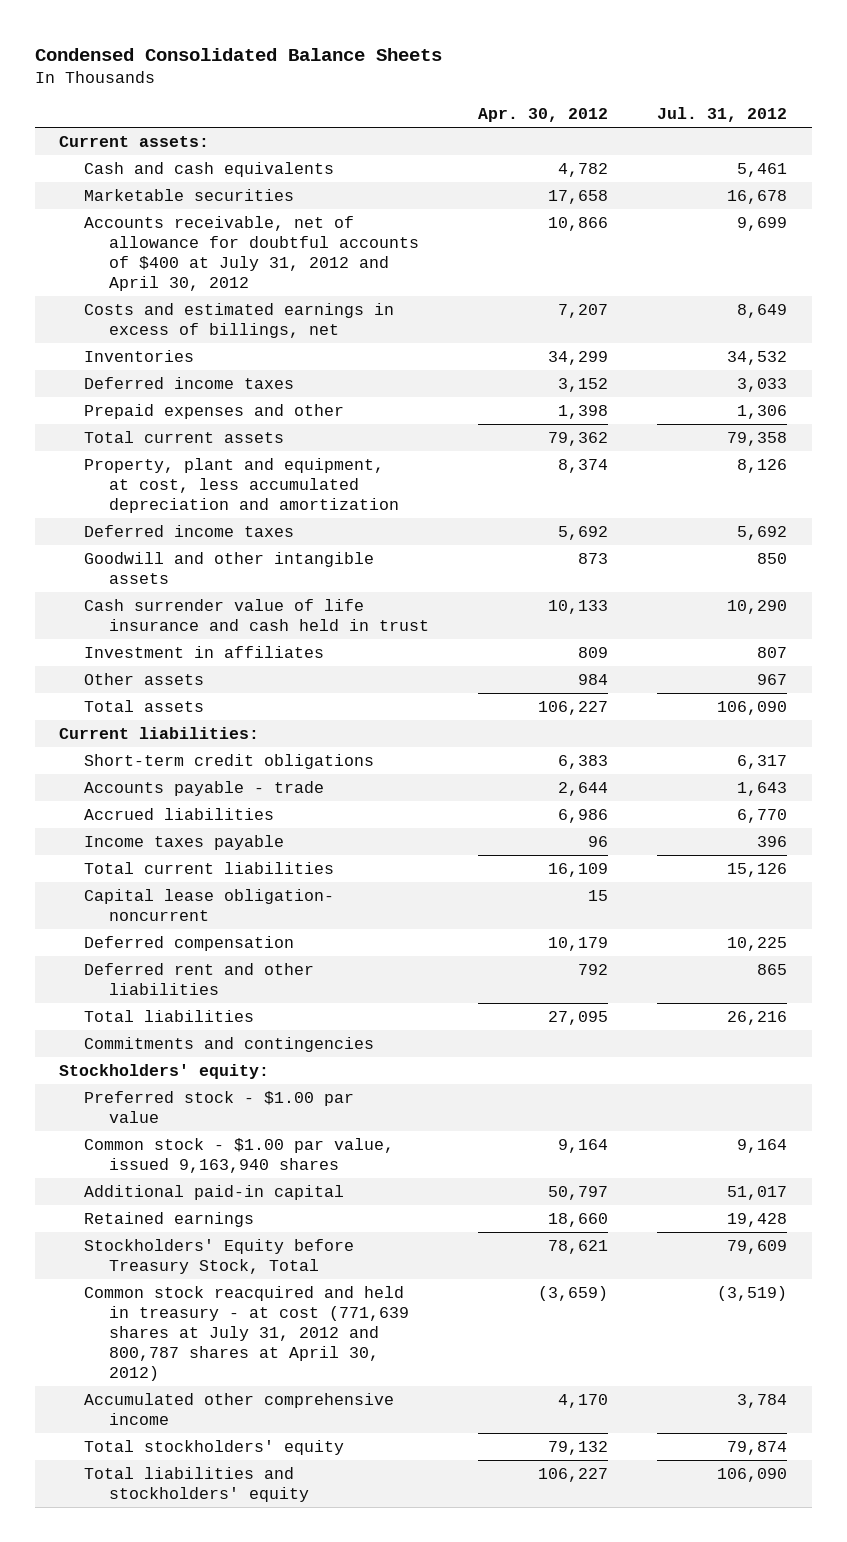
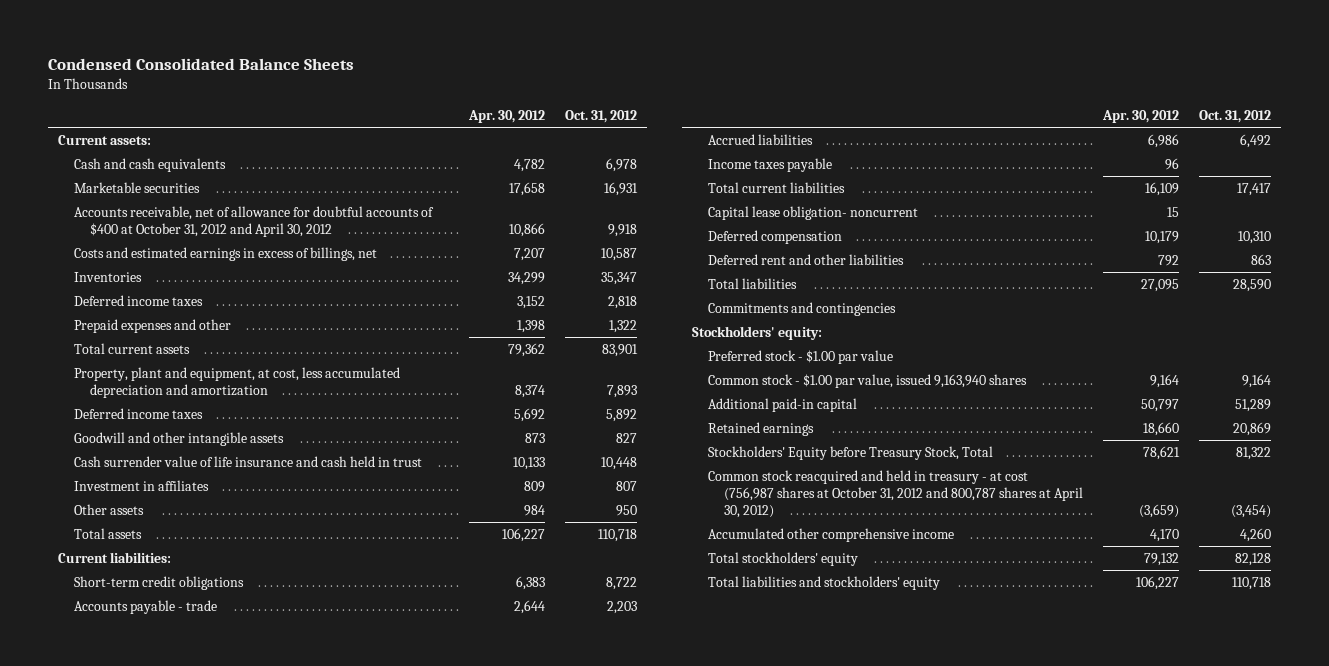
[657,106,788,122] Jul. 31, 2012 -> none
none -> [564,110,637,124] Oct. 31, 2012
[84,216,420,291] Accounts receivable, net of allowance for doubtful accounts of $400 at July 31, 2012 and April 30, 2012 -> [73,205,434,237] Accounts receivable, net of allowance for doubtful accounts of $400 at October 31, 2012 and April 30, 2012
[84,1286,410,1381] Common stock reacquired and held in treasury - at cost (771,639 shares at July 31, 2012 and 800,787 shares at April 30, 2012) -> [708,469,1084,518] Common stock reacquired and held in treasury - at cost (756,987 shares at October 31, 2012 and 800,787 shares at April 30, 2012)

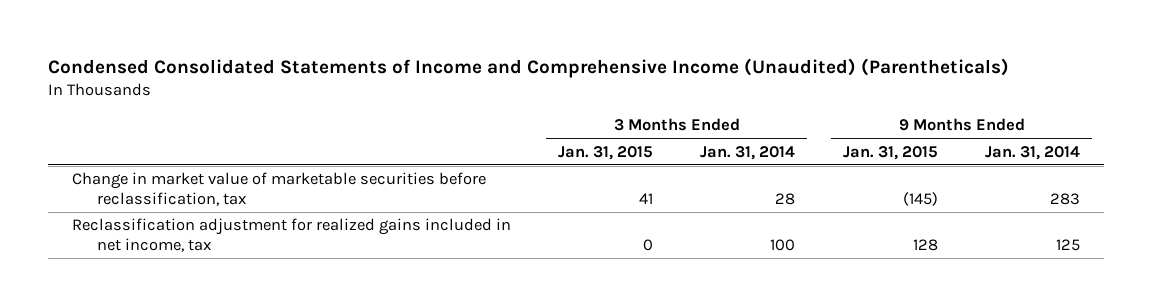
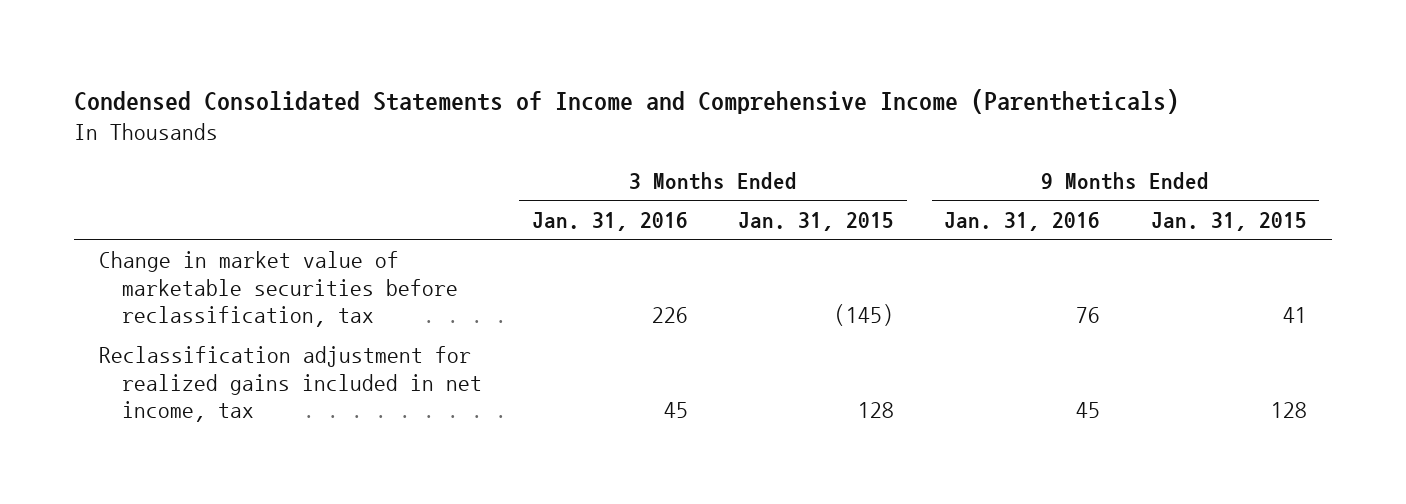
[48,58,1010,79] Condensed Consolidated Statements of Income and Comprehensive Income (Unaudited) (Parentheticals) -> [74,88,1180,114] Condensed Consolidated Statements of Income and Comprehensive Income (Parentheticals)
[700,145,796,160] Jan. 31, 2014 -> none
[985,145,1081,160] Jan. 31, 2014 -> none
none -> [531,211,688,231] Jan. 31, 2016
none -> [944,211,1101,231] Jan. 31, 2016
[639,193,654,205] 41 -> [834,304,895,327] (145)
[902,192,938,207] (145) -> [1282,307,1307,324] 41
[643,239,654,252] 0 -> [858,402,895,419] 128

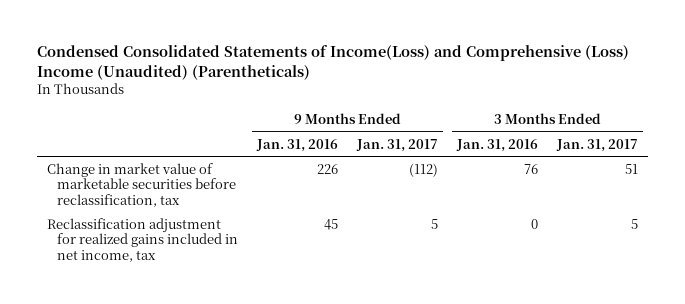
[74,88,1180,114] Condensed Consolidated Statements of Income and Comprehensive Income (Parentheticals) -> [37,45,630,81] Condensed Consolidated Statements of Income(Loss) and Comprehensive (Loss) Income (Unaudited) (Parentheticals)
[738,211,895,231] Jan. 31, 2015 -> none
[1150,211,1307,231] Jan. 31, 2015 -> none
none -> [356,138,439,152] Jan. 31, 2017
none -> [556,138,639,152] Jan. 31, 2017
[651,307,688,324] 226 -> [524,163,539,174] 76
[1076,307,1101,324] 76 -> [316,163,338,174] 226
[663,402,688,419] 45 -> [531,218,539,229] 0

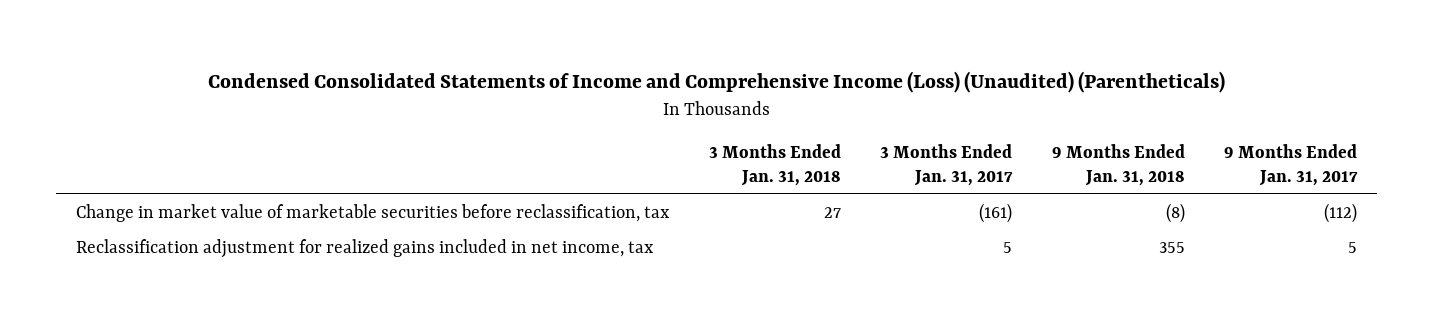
[37,45,630,81] Condensed Consolidated Statements of Income(Loss) and Comprehensive (Loss) Income (Unaudited) (Parentheticals) -> [207,70,1225,93] Condensed Consolidated Statements of Income and Comprehensive Income (Loss) (Unaudited) (Parentheticals)
[255,138,338,152] Jan. 31, 2016 -> none
[456,138,539,152] Jan. 31, 2016 -> none
none -> [708,144,841,186] 3 Months Ended Jan. 31, 2018
none -> [1051,144,1185,186] 9 Months Ended Jan. 31, 2018
[625,163,639,174] 51 -> [979,203,1013,224] (161)

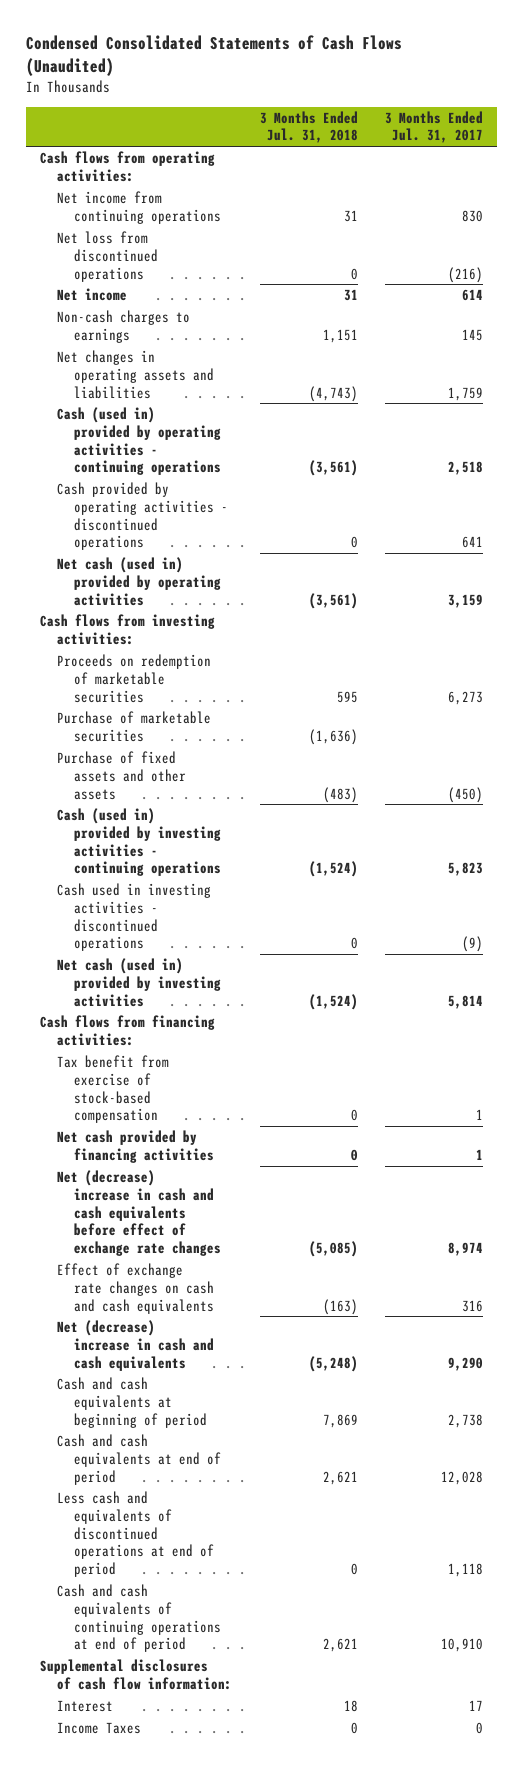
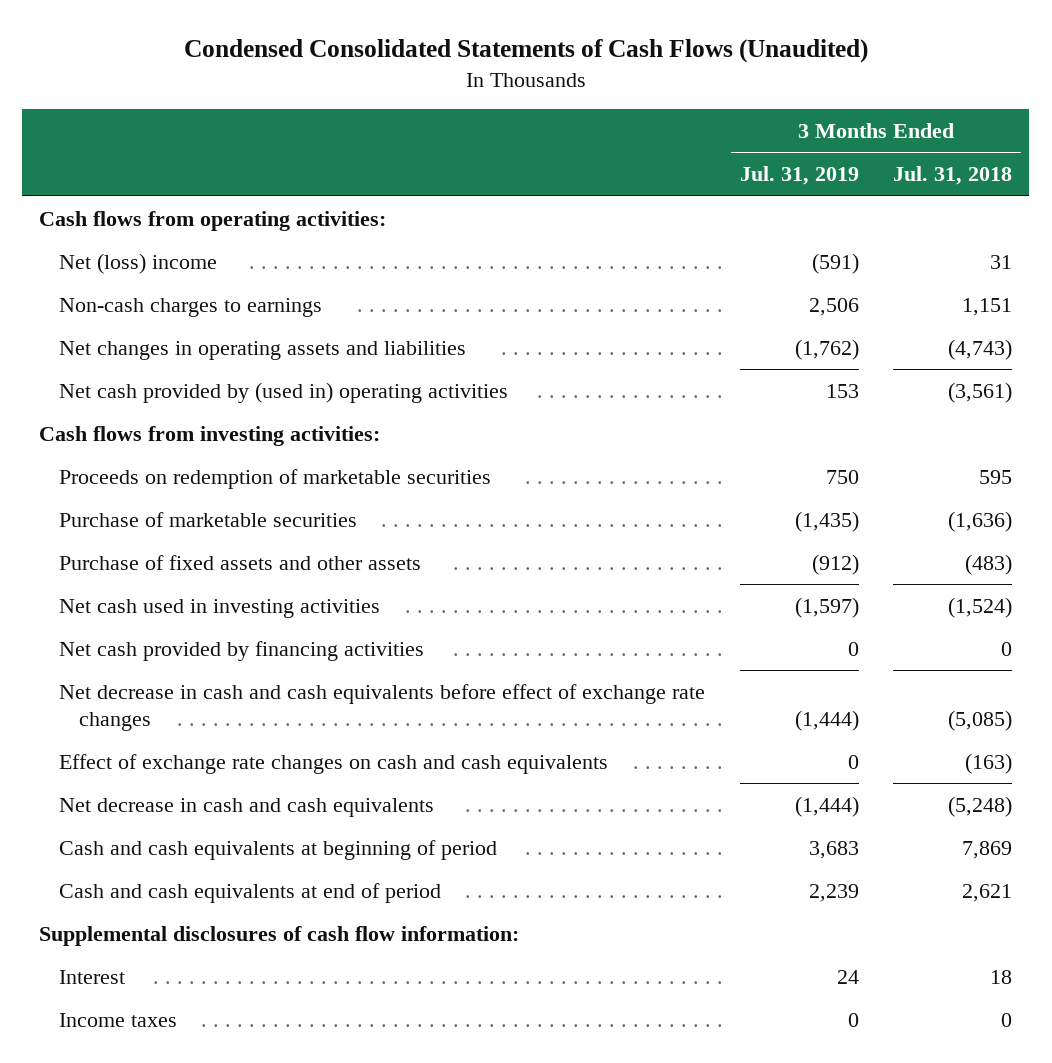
[385,110,484,144] 3 Months Ended Jul. 31, 2017 -> none
none -> [739,166,859,186] Jul. 31, 2019
[56,191,221,224] Net income from continuing operations -> none
[56,231,158,282] Net loss from discontinued operations -> none
[56,288,127,302] Net income -> [59,252,218,274] Net (loss) income
[56,407,221,476] Cash (used in) provided by operating activities - continuing operations -> none
[56,482,228,551] Cash provided by operating activities - discontinued operations -> none
[56,557,221,606] Net cash (used in) provided by operating activities -> [59,381,509,403] Net cash provided by (used in) operating activities
[56,808,221,877] Cash (used in) provided by investing activities - continuing operations -> none
[56,883,211,952] Cash used in investing activities - discontinued operations -> none
[40,1015,216,1046] Cash flows from financing activities: -> none
[56,1055,169,1124] Tax benefit from exercise of stock-based compensation -> none
[56,958,221,1007] Net cash (used in) provided by investing activities -> [59,598,381,618] Net cash used in investing activities
[56,1170,221,1256] Net (decrease) increase in cash and cash equivalents before effect of exchange rate changes -> [59,683,706,731] Net decrease in cash and cash equivalents before effect of exchange rate changes
[56,1320,214,1371] Net (decrease) increase in cash and cash equivalents -> [59,797,435,817] Net decrease in cash and cash equivalents
[56,1491,214,1577] Less cash and equivalents of discontinued operations at end of period -> none
[56,1584,221,1653] Cash and cash equivalents of continuing operations at end of period -> none
[56,1722,141,1735] Income Taxes -> [59,1012,178,1027] Income taxes

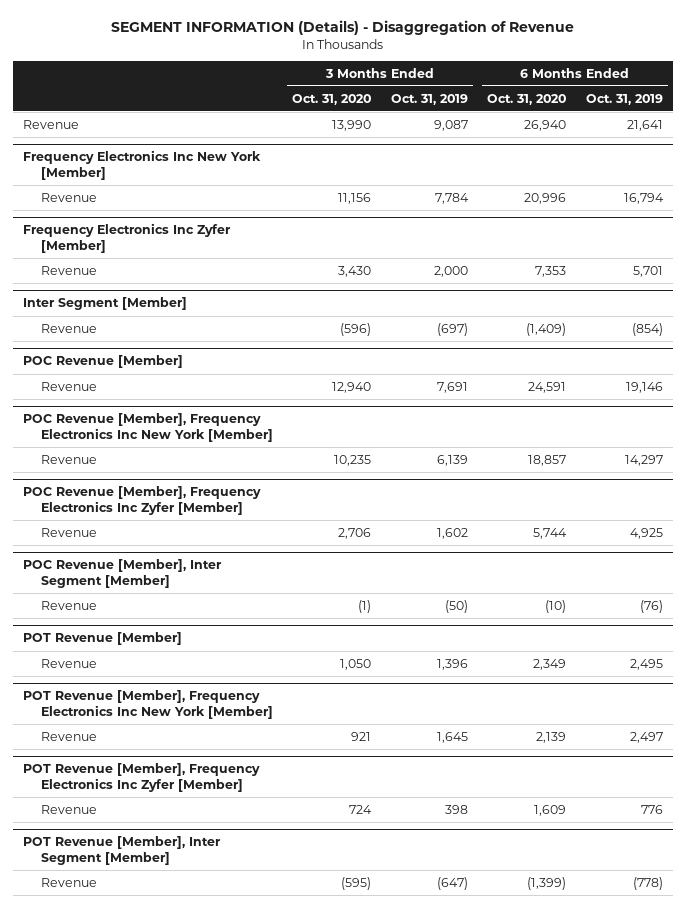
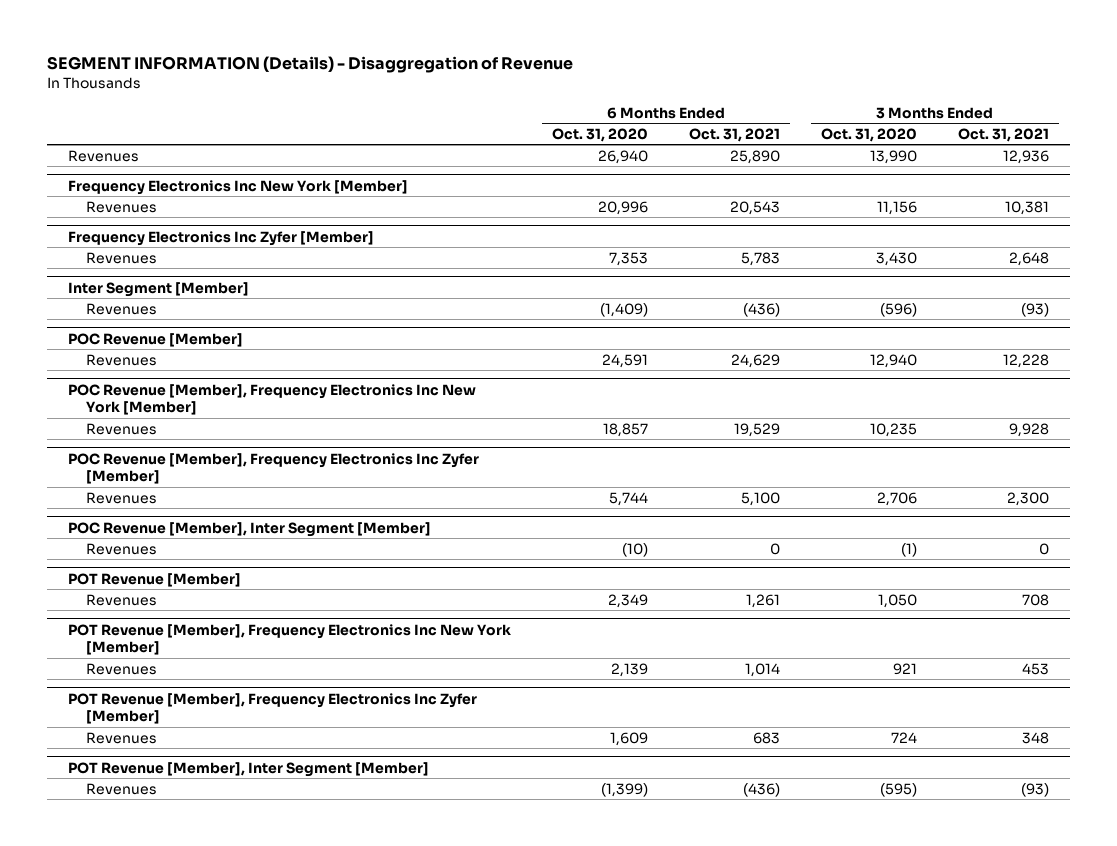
[390,93,468,105] Oct. 31, 2019 -> none
[585,93,663,105] Oct. 31, 2019 -> none
none -> [688,127,780,142] Oct. 31, 2021
none -> [957,127,1049,142] Oct. 31, 2021
[23,119,80,129] Revenue -> [67,149,139,162] Revenues
[40,192,97,202] Revenue -> [85,200,157,213] Revenues
[40,265,97,275] Revenue -> [85,251,157,264] Revenues
[40,323,97,333] Revenue -> [85,302,157,315] Revenues
[40,381,97,391] Revenue -> [85,353,157,366] Revenues
[40,454,97,464] Revenue -> [85,422,157,435] Revenues
[40,527,97,537] Revenue -> [85,491,157,504] Revenues
[40,600,97,610] Revenue -> [85,542,157,555] Revenues
[40,658,97,668] Revenue -> [85,593,157,606] Revenues
[40,731,97,741] Revenue -> [85,662,157,675] Revenues
[40,804,97,814] Revenue -> [85,731,157,744] Revenues
[40,877,97,887] Revenue -> [85,782,157,795] Revenues

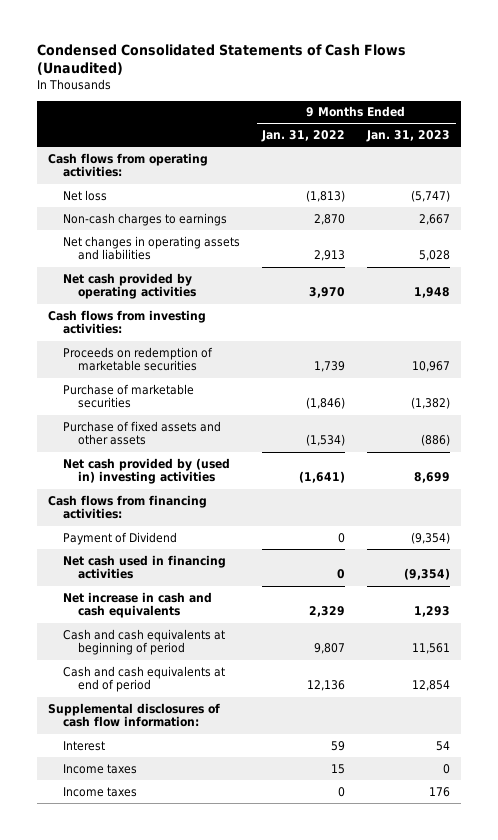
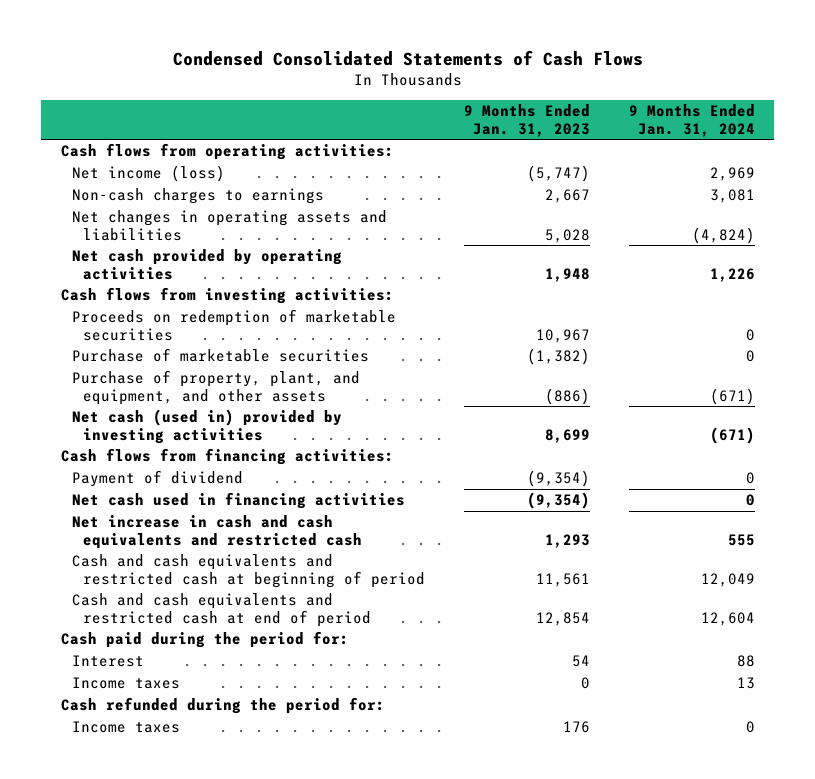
[36,44,406,76] Condensed Consolidated Statements of Cash Flows (Unaudited) -> [172,49,643,66] Condensed Consolidated Statements of Cash Flows
[261,130,346,143] Jan. 31, 2022 -> none
none -> [628,104,755,137] 9 Months Ended Jan. 31, 2024
[62,189,107,201] Net loss -> [71,165,225,183] Net income (loss)
[62,420,221,446] Purchase of fixed assets and other assets -> [71,370,360,405] Purchase of property, plant, and equipment, and other assets
[62,457,230,485] Net cash provided by (used in) investing activities -> [71,409,342,444] Net cash (used in) provided by investing activities
[62,531,177,545] Payment of Dividend -> [71,470,243,488] Payment of dividend
[47,702,220,728] Supplemental disclosures of cash flow information: -> none
[62,591,212,619] Net increase in cash and cash equivalents -> [71,515,362,549] Net increase in cash and cash equivalents and restricted cash
[62,628,225,656] Cash and cash equivalents at beginning of period -> [71,554,425,588] Cash and cash equivalents and restricted cash at beginning of period
[62,665,225,693] Cash and cash equivalents at end of period -> [71,593,371,627] Cash and cash equivalents and restricted cash at end of period
none -> [60,631,349,649] Cash paid during the period for:
none -> [60,697,385,715] Cash refunded during the period for:

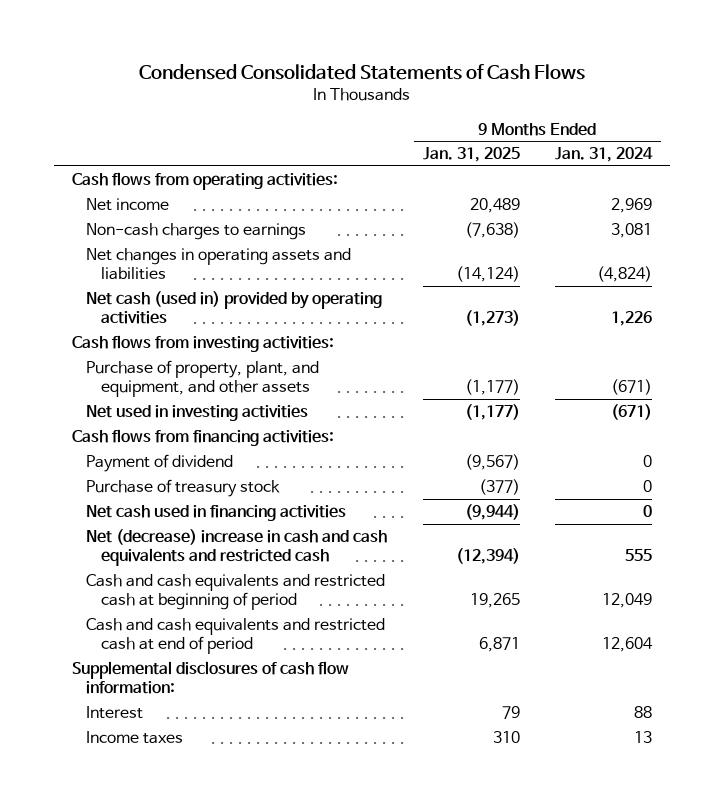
[463,104,590,137] 9 Months Ended Jan. 31, 2023 -> none
none -> [422,147,520,163] Jan. 31, 2025
[71,165,225,183] Net income (loss) -> [86,198,170,212] Net income
[71,249,342,280] Net cash provided by operating activities -> [86,291,383,325] Net cash (used in) provided by operating activities
[71,309,396,341] Proceeds on redemption of marketable securities -> none
[71,348,369,363] Purchase of marketable securities -> none
[71,409,342,444] Net cash (used in) provided by investing activities -> [86,405,309,422] Net used in investing activities
none -> [86,479,281,498] Purchase of treasury stock
[71,515,362,549] Net increase in cash and cash equivalents and restricted cash -> [86,529,388,567] Net (decrease) increase in cash and cash equivalents and restricted cash
[60,631,349,649] Cash paid during the period for: -> none
none -> [71,661,349,695] Supplemental disclosures of cash flow information:
[60,697,385,715] Cash refunded during the period for: -> none
[71,721,180,734] Income taxes -> none

